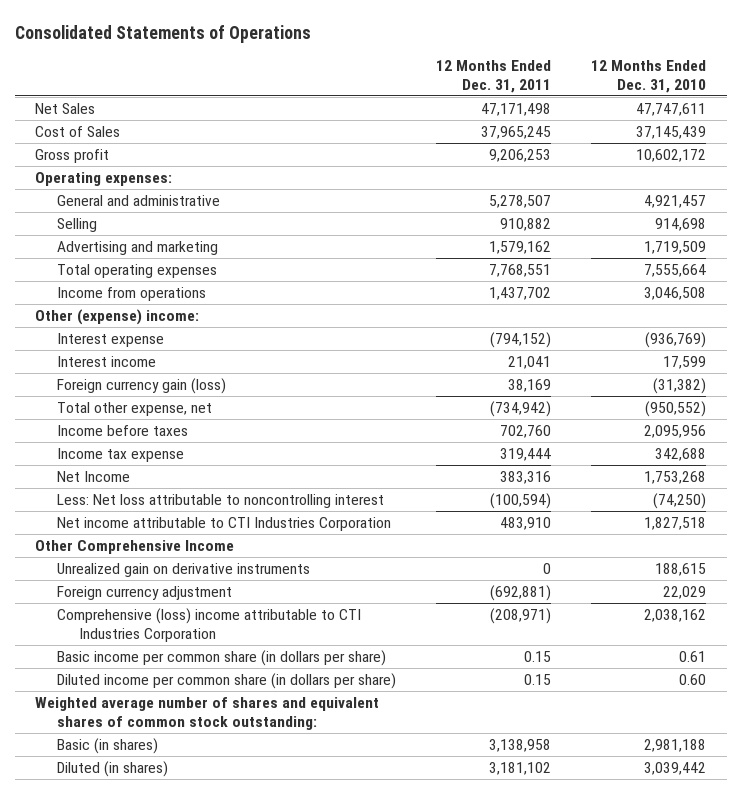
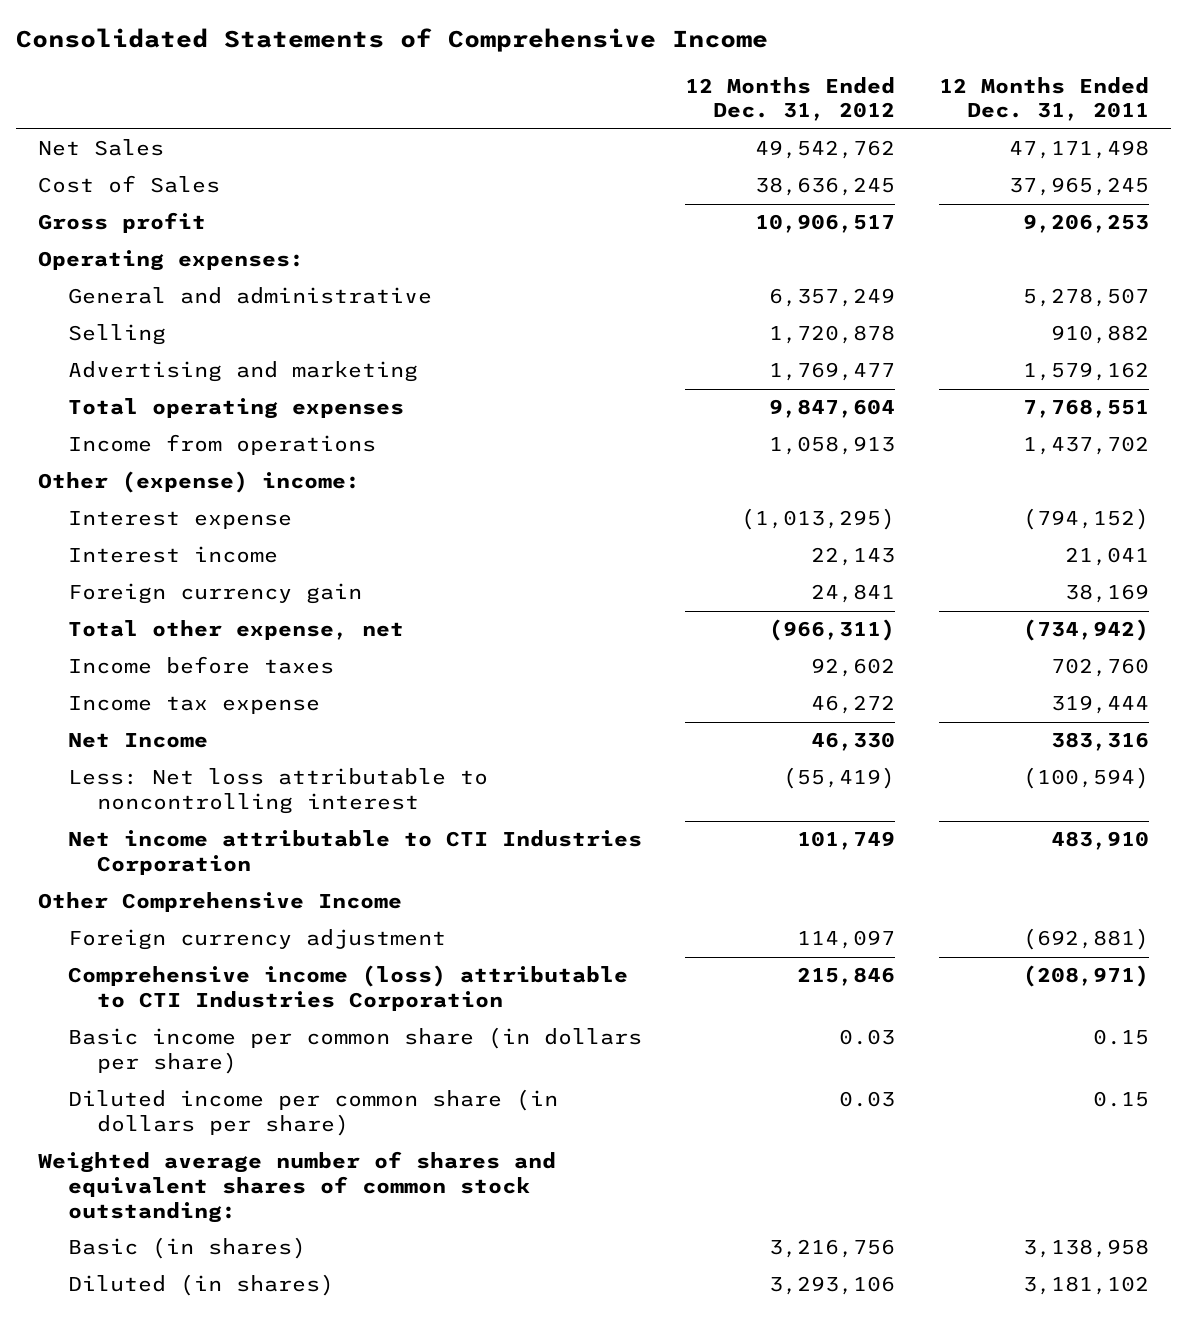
[15,24,312,43] Consolidated Statements of Operations -> [16,28,769,53] Consolidated Statements of Comprehensive Income
[591,60,707,93] 12 Months Ended Dec. 31, 2010 -> none
none -> [685,76,896,122] 12 Months Ended Dec. 31, 2012
[56,377,226,394] Foreign currency gain (loss) -> [67,583,362,605] Foreign currency gain
[56,562,310,577] Unrealized gain on derivative instruments -> none
[56,607,361,642] Comprehensive (loss) income attributable to CTI Industries Corporation -> [67,965,628,1012] Comprehensive income (loss) attributable to CTI Industries Corporation

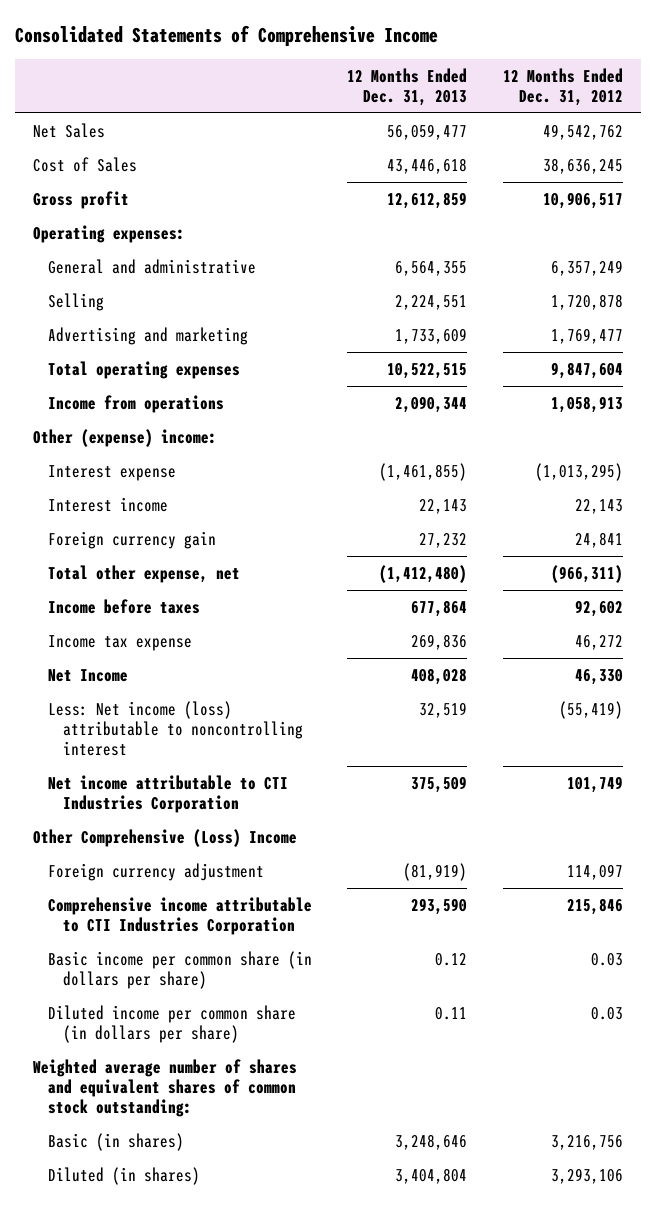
[939,76,1150,122] 12 Months Ended Dec. 31, 2011 -> none
none -> [347,67,468,106] 12 Months Ended Dec. 31, 2013
[67,768,488,815] Less: Net loss attributable to noncontrolling interest -> [47,700,303,757] Less: Net income (loss) attributable to noncontrolling interest
[38,892,403,913] Other Comprehensive Income -> [32,828,297,847] Other Comprehensive (Loss) Income
[67,965,628,1012] Comprehensive income (loss) attributable to CTI Industries Corporation -> [47,896,312,936] Comprehensive income attributable to CTI Industries Corporation

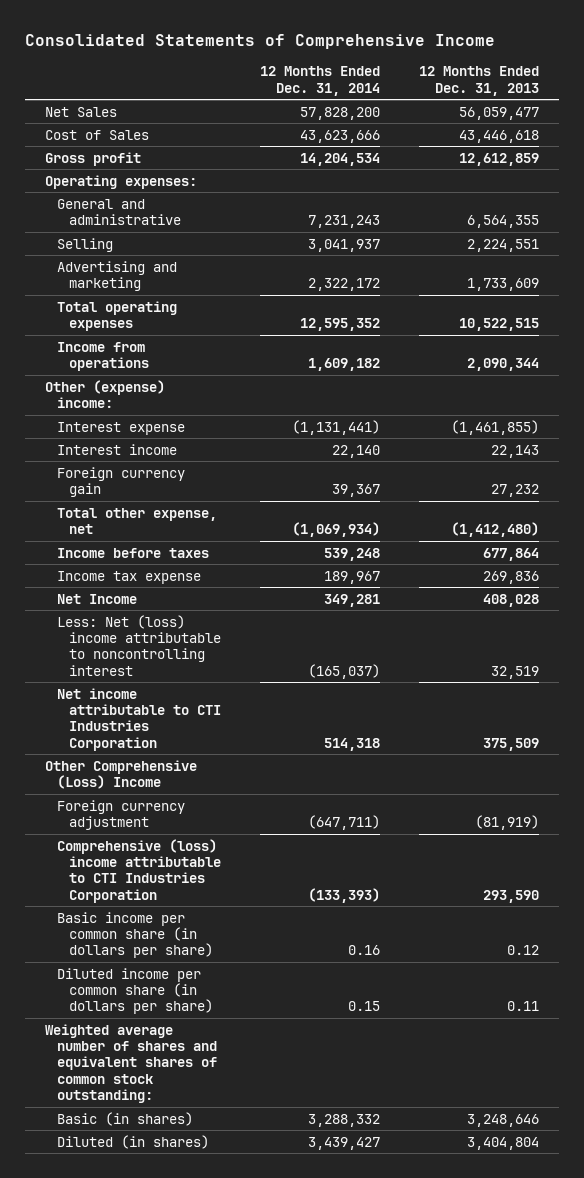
[502,67,623,106] 12 Months Ended Dec. 31, 2012 -> none
none -> [259,66,380,96] 12 Months Ended Dec. 31, 2014
[47,700,303,757] Less: Net income (loss) attributable to noncontrolling interest -> [56,614,221,676] Less: Net (loss) income attributable to noncontrolling interest
[47,896,312,936] Comprehensive income attributable to CTI Industries Corporation -> [56,838,221,903] Comprehensive (loss) income attributable to CTI Industries Corporation

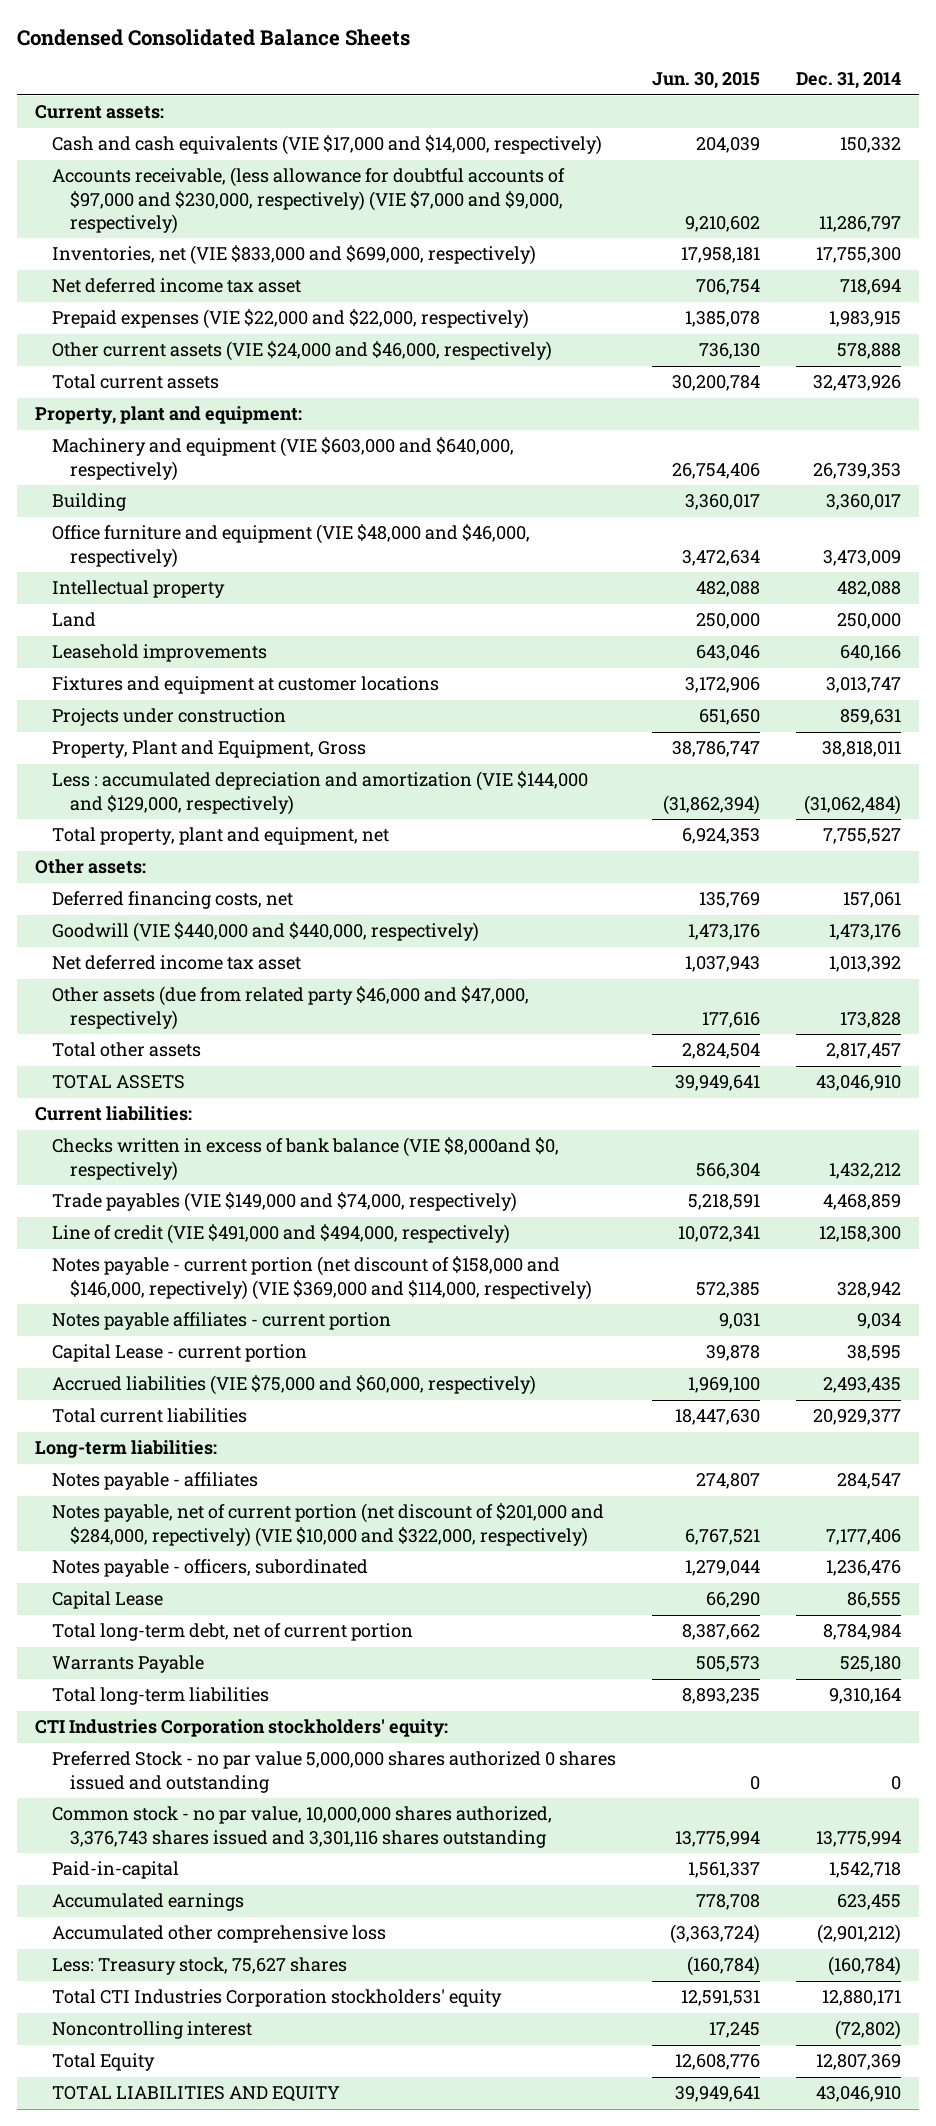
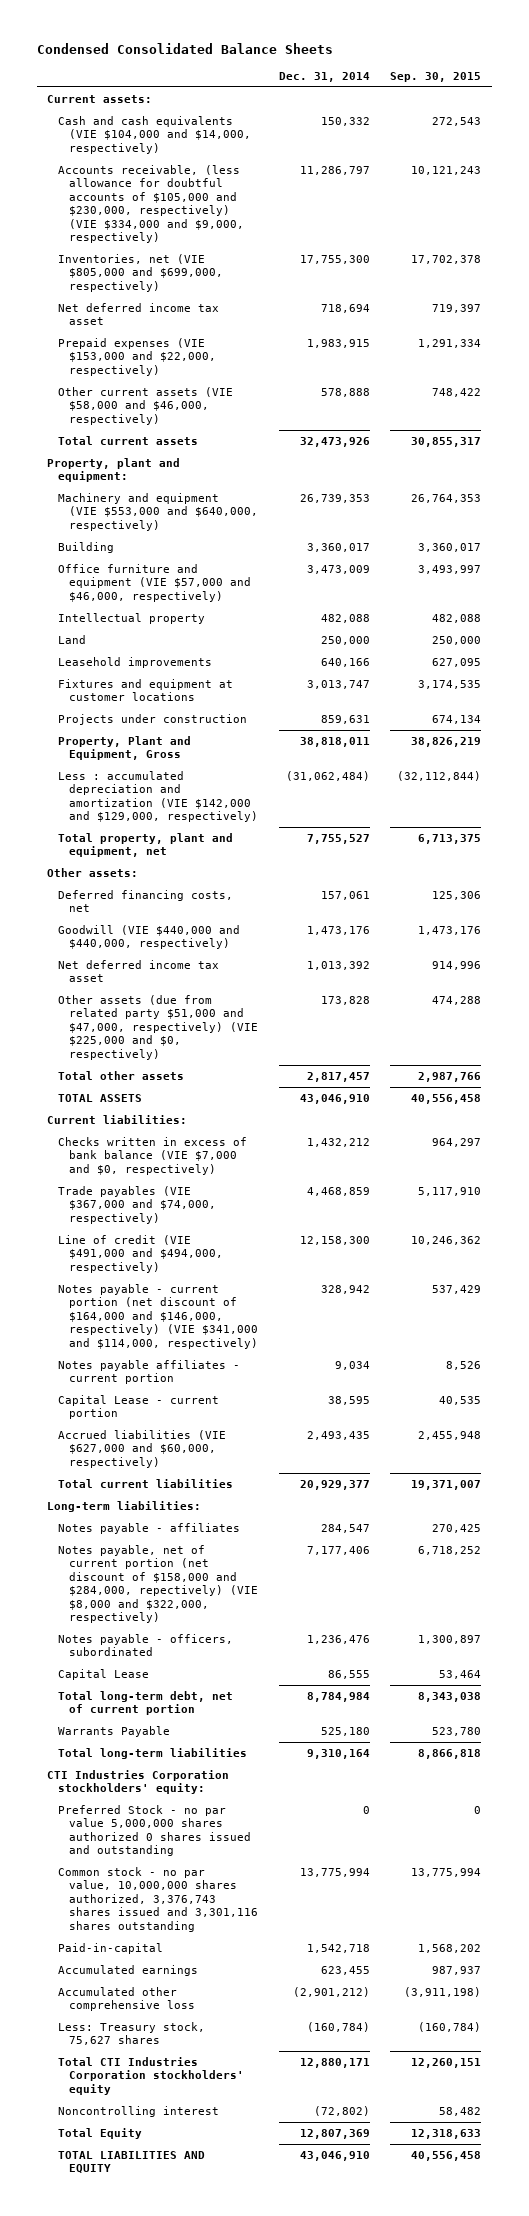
[652,72,761,90] Jun. 30, 2015 -> none
none -> [390,72,482,83] Sep. 30, 2015
[52,135,603,156] Cash and cash equivalents (VIE $17,000 and $14,000, respectively) -> [58,115,252,154] Cash and cash equivalents (VIE $104,000 and $14,000, respectively)
[52,167,566,234] Accounts receivable, (less allowance for doubtful accounts of $97,000 and $230,000, respectively) (VIE $7,000 and $9,000, respectively) -> [58,164,245,244] Accounts receivable, (less allowance for doubtful accounts of $105,000 and $230,000, respectively) (VIE $334,000 and $9,000, respectively)
[52,245,537,266] Inventories, net (VIE $833,000 and $699,000, respectively) -> [58,253,224,292] Inventories, net (VIE $805,000 and $699,000, respectively)
[52,309,530,330] Prepaid expenses (VIE $22,000 and $22,000, respectively) -> [58,337,217,376] Prepaid expenses (VIE $153,000 and $22,000, respectively)
[52,341,553,362] Other current assets (VIE $24,000 and $46,000, respectively) -> [58,386,234,425] Other current assets (VIE $58,000 and $46,000, respectively)
[52,437,515,481] Machinery and equipment (VIE $603,000 and $640,000, respectively) -> [58,492,259,531] Machinery and equipment (VIE $553,000 and $640,000, respectively)
[52,524,531,568] Office furniture and equipment (VIE $48,000 and $46,000, respectively) -> [58,563,252,602] Office furniture and equipment (VIE $57,000 and $46,000, respectively)
[52,771,589,815] Less : accumulated depreciation and amortization (VIE $144,000 and $129,000, respectively) -> [58,770,259,823] Less : accumulated depreciation and amortization (VIE $142,000 and $129,000, respectively)
[52,986,530,1030] Other assets (due from related party $46,000 and $47,000, respectively) -> [58,994,259,1060] Other assets (due from related party $51,000 and $47,000, respectively) (VIE $225,000 and $0, respectively)
[52,1137,560,1181] Checks written in excess of bank balance (VIE $8,000and $0, respectively) -> [58,1136,248,1175] Checks written in excess of bank balance (VIE $7,000 and $0, respectively)
[52,1192,518,1213] Trade payables (VIE $149,000 and $74,000, respectively) -> [58,1185,217,1224] Trade payables (VIE $367,000 and $74,000, respectively)
[52,1256,592,1300] Notes payable - current portion (net discount of $158,000 and $146,000, repectively) (VIE $369,000 and $114,000, respectively) -> [58,1283,259,1349] Notes payable - current portion (net discount of $164,000 and $146,000, respectively) (VIE $341,000 and $114,000, respectively)
[52,1375,537,1396] Accrued liabilities (VIE $75,000 and $60,000, respectively) -> [58,1429,227,1468] Accrued liabilities (VIE $627,000 and $60,000, respectively)
[52,1503,605,1547] Notes payable, net of current portion (net discount of $201,000 and $284,000, repectively) (VIE $10,000 and $322,000, respectively) -> [58,1544,259,1624] Notes payable, net of current portion (net discount of $158,000 and $284,000, repectively) (VIE $8,000 and $322,000, respectively)

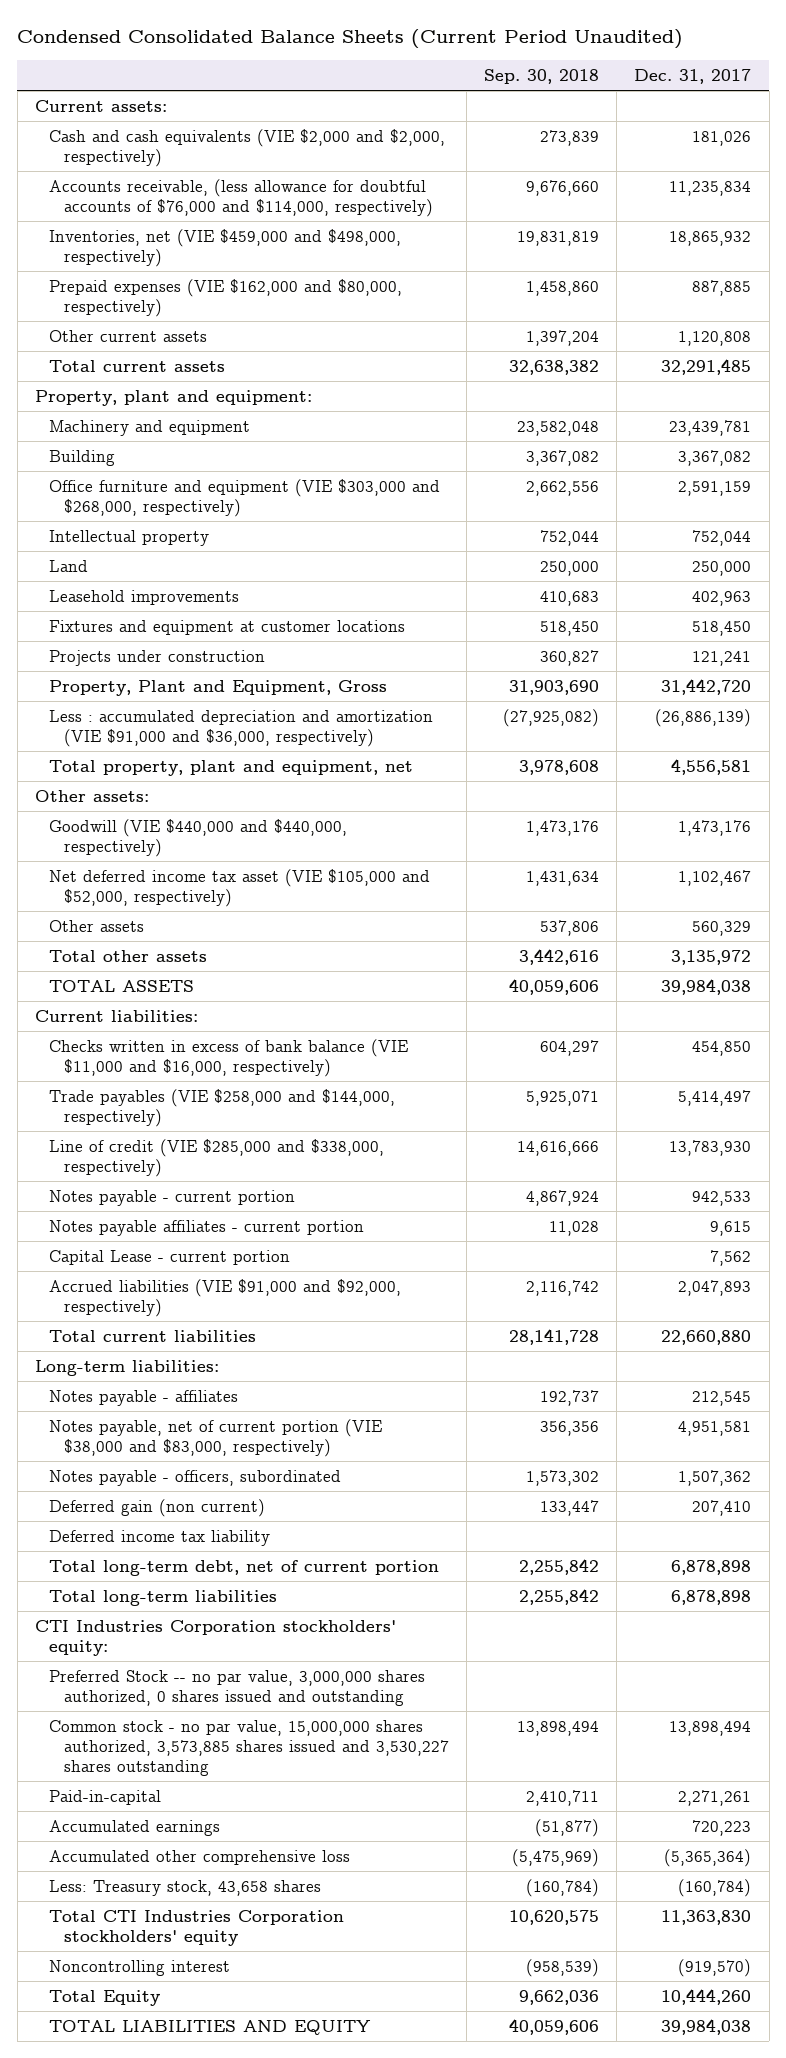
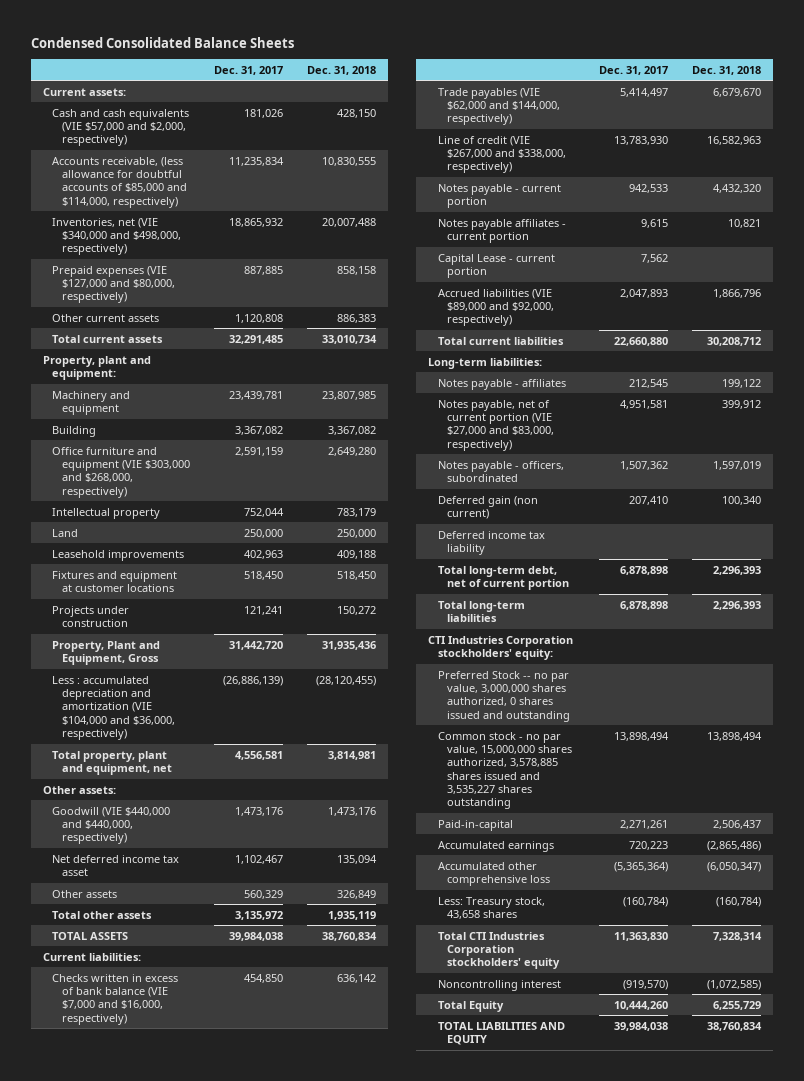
[17,28,684,49] Condensed Consolidated Balance Sheets (Current Period Unaudited) -> [30,36,294,48] Condensed Consolidated Balance Sheets
[483,68,599,84] Sep. 30, 2018 -> none
none -> [306,65,376,75] Dec. 31, 2018
[49,128,446,167] Cash and cash equivalents (VIE $2,000 and $2,000, respectively) -> [52,108,190,147] Cash and cash equivalents (VIE $57,000 and $2,000, respectively)
[49,178,433,217] Accounts receivable, (less allowance for doubtful accounts of $76,000 and $114,000, respectively) -> [52,156,187,208] Accounts receivable, (less allowance for doubtful accounts of $85,000 and $114,000, respectively)
[49,228,402,267] Inventories, net (VIE $459,000 and $498,000, respectively) -> [52,217,181,256] Inventories, net (VIE $340,000 and $498,000, respectively)
[49,278,403,317] Prepaid expenses (VIE $162,000 and $80,000, respectively) -> [52,265,175,304] Prepaid expenses (VIE $127,000 and $80,000, respectively)
[49,709,434,747] Less : accumulated depreciation and amortization (VIE $91,000 and $36,000, respectively) -> [52,675,175,741] Less : accumulated depreciation and amortization (VIE $104,000 and $36,000, respectively)
[49,868,431,907] Net deferred income tax asset (VIE $105,000 and $52,000, respectively) -> [52,854,180,877] Net deferred income tax asset
[49,1038,409,1077] Checks written in excess of bank balance (VIE $11,000 and $16,000, respectively) -> [52,973,179,1025] Checks written in excess of bank balance (VIE $7,000 and $16,000, respectively)
[49,1088,396,1127] Trade payables (VIE $258,000 and $144,000, respectively) -> [437,87,561,126] Trade payables (VIE $62,000 and $144,000, respectively)
[49,1138,385,1177] Line of credit (VIE $285,000 and $338,000, respectively) -> [437,135,567,174] Line of credit (VIE $267,000 and $338,000, respectively)
[49,1278,402,1317] Accrued liabilities (VIE $91,000 and $92,000, respectively) -> [437,288,555,327] Accrued liabilities (VIE $89,000 and $92,000, respectively)
[49,1418,383,1457] Notes payable, net of current portion (VIE $38,000 and $83,000, respectively) -> [437,399,555,451] Notes payable, net of current portion (VIE $27,000 and $83,000, respectively)
[49,1719,449,1776] Common stock - no par value, 15,000,000 shares authorized, 3,573,885 shares issued and 3,530,227 shares outstanding -> [437,731,573,810] Common stock - no par value, 15,000,000 shares authorized, 3,578,885 shares issued and 3,535,227 shares outstanding

